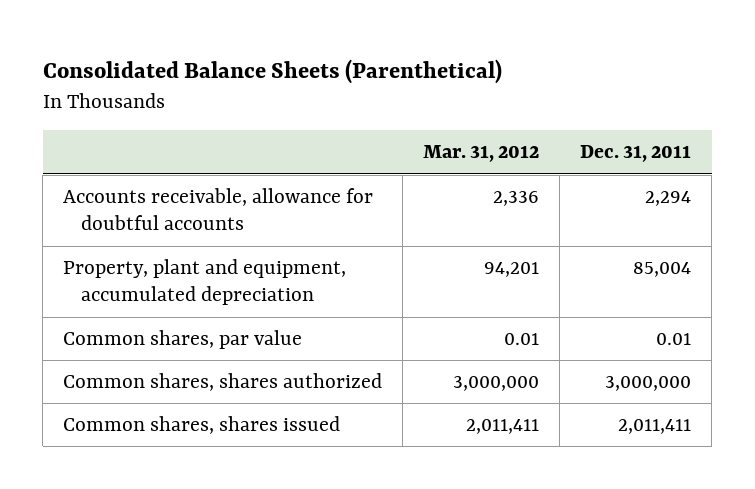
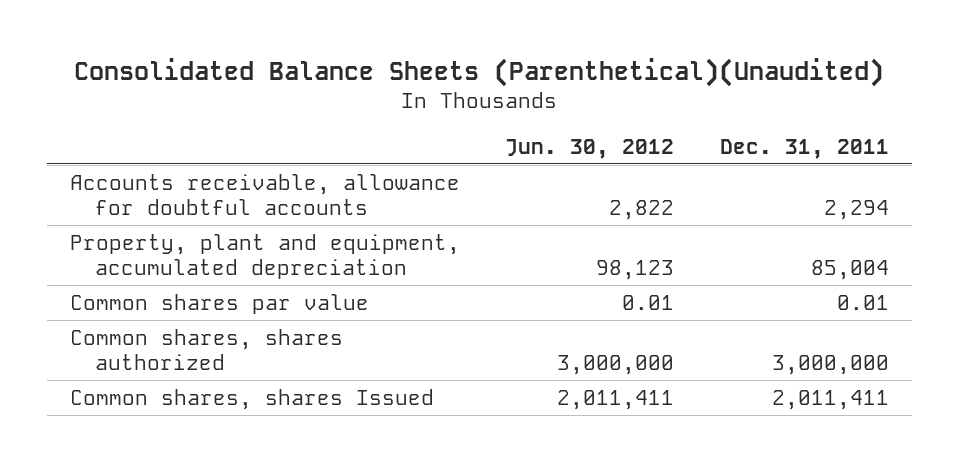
[42,58,502,84] Consolidated Balance Sheets (Parenthetical) -> [74,57,885,87] Consolidated Balance Sheets (Parenthetical)(Unaudited)
[423,145,540,163] Mar. 31, 2012 -> none
none -> [505,138,675,159] Jun. 30, 2012
[63,330,303,350] Common shares, par value -> [69,293,369,314] Common shares par value
[63,416,341,435] Common shares, shares issued -> [69,388,434,410] Common shares, shares Issued

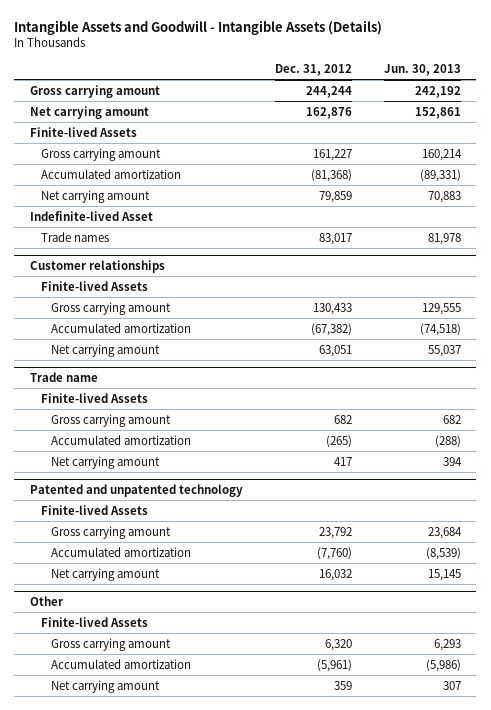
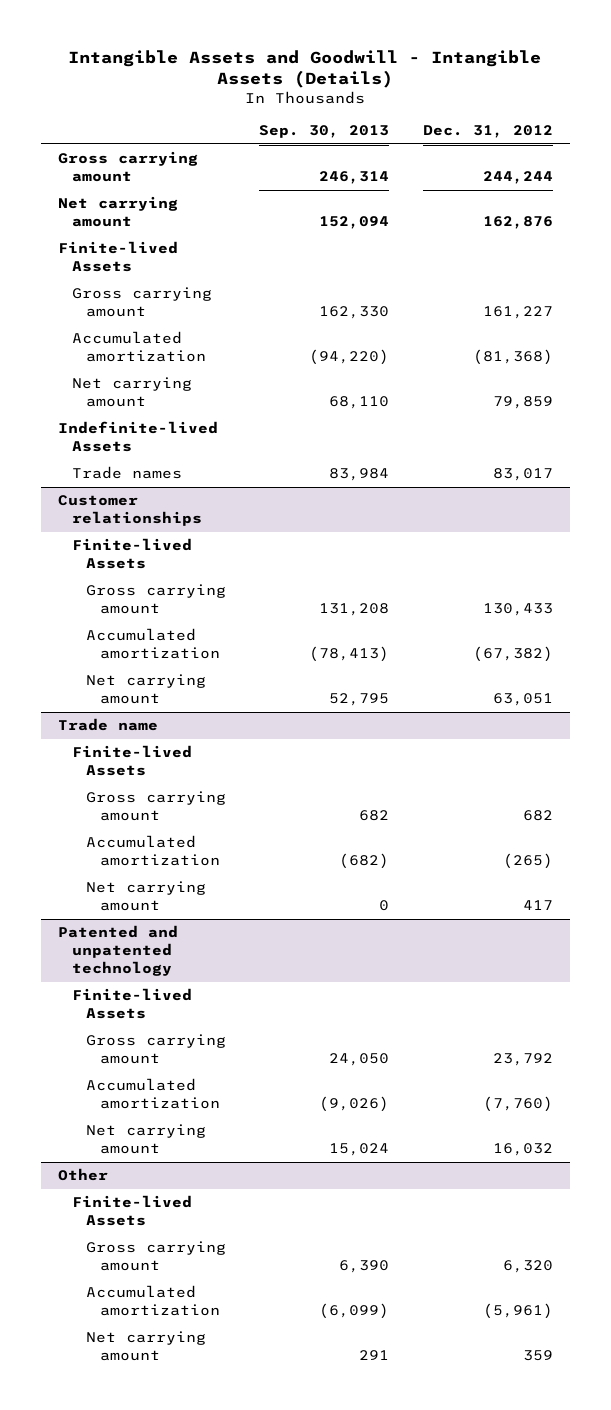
[383,64,461,77] Jun. 30, 2013 -> none
none -> [259,125,390,139] Sep. 30, 2013
[30,210,154,221] Indefinite-lived Asset -> [57,421,218,453] Indefinite-lived Assets

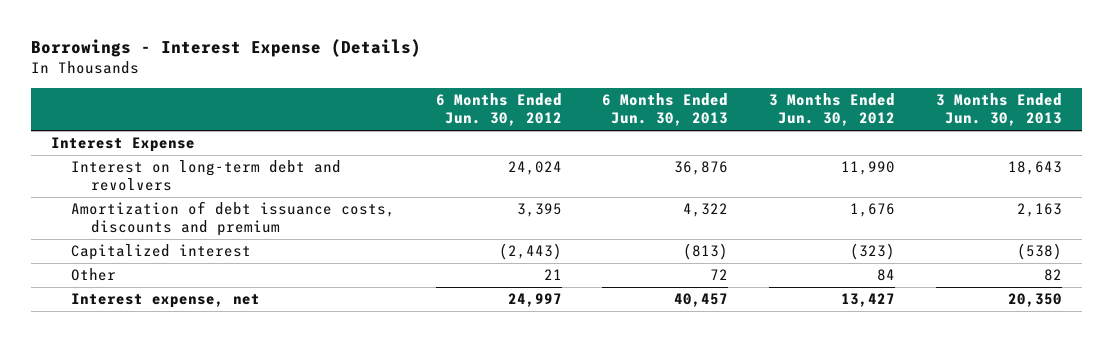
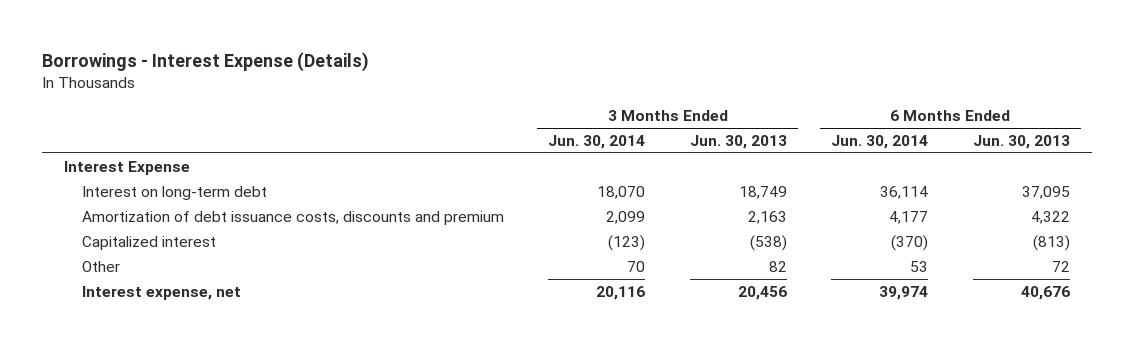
[435,93,562,127] 6 Months Ended Jun. 30, 2012 -> none
[768,93,895,127] 3 Months Ended Jun. 30, 2012 -> none
none -> [548,134,646,149] Jun. 30, 2014
none -> [831,134,929,149] Jun. 30, 2014
[71,160,342,192] Interest on long-term debt and revolvers -> [81,185,267,200] Interest on long-term debt
[674,161,729,176] 36,876 -> [1021,185,1070,199] 37,095
[1007,161,1062,176] 18,643 -> [738,185,787,199] 18,749
[674,293,729,308] 40,457 -> [1020,285,1070,300] 40,676
[1007,293,1062,308] 20,350 -> [737,285,787,300] 20,456

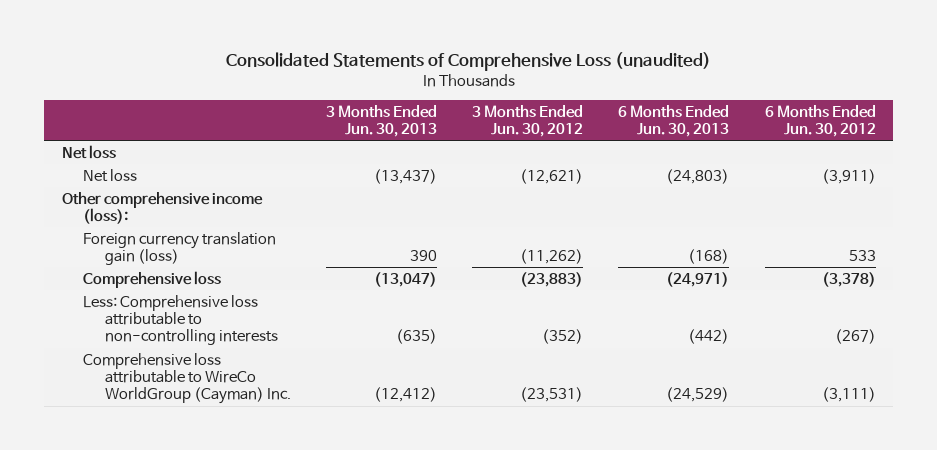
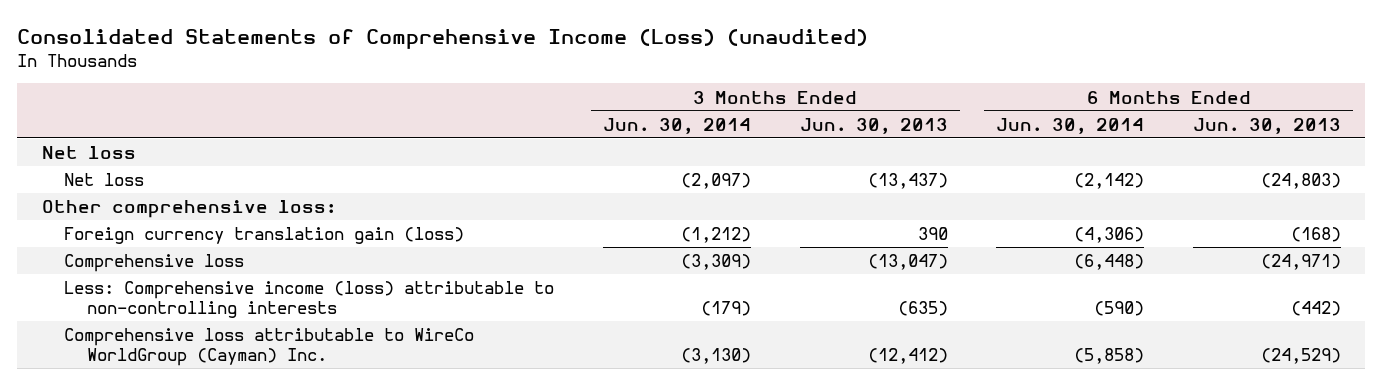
[225,52,711,72] Consolidated Statements of Comprehensive Loss (unaudited) -> [17,28,869,49] Consolidated Statements of Comprehensive Income (Loss) (unaudited)
[472,104,584,138] 3 Months Ended Jun. 30, 2012 -> none
[764,104,876,138] 6 Months Ended Jun. 30, 2012 -> none
none -> [602,117,751,134] Jun. 30, 2014
none -> [996,117,1145,134] Jun. 30, 2014
[61,191,263,224] Other comprehensive income (loss): -> [41,200,336,219] Other comprehensive loss:
[83,294,279,346] Less: Comprehensive loss attributable to non-controlling interests -> [64,281,555,319] Less: Comprehensive income (loss) attributable to non-controlling interests

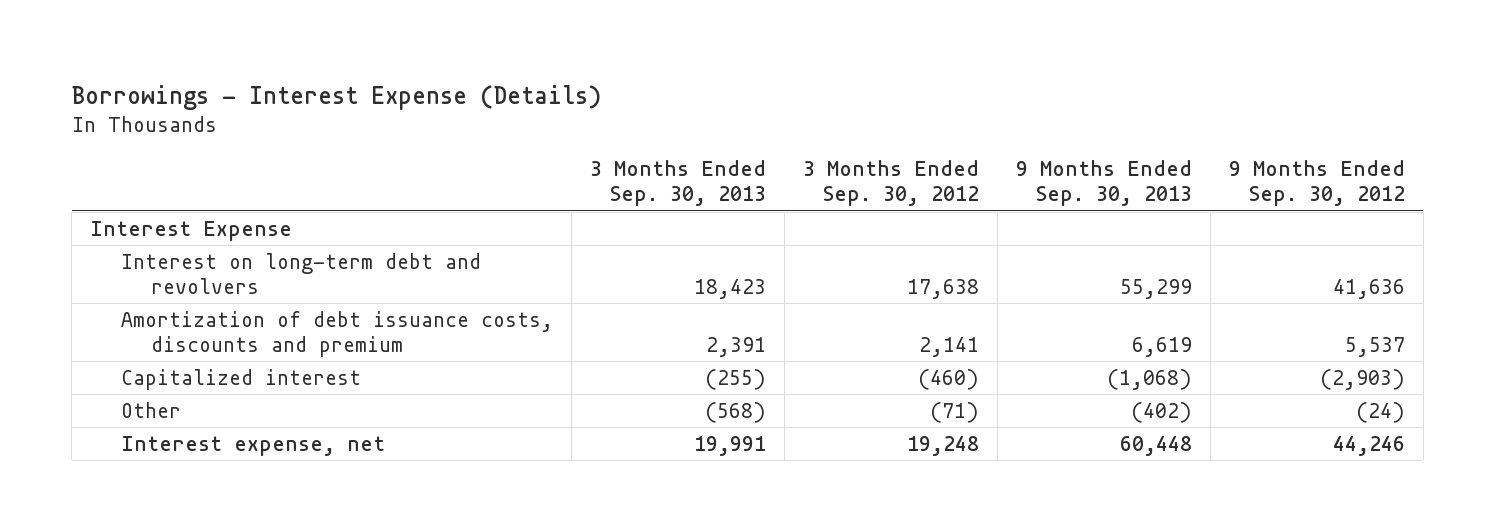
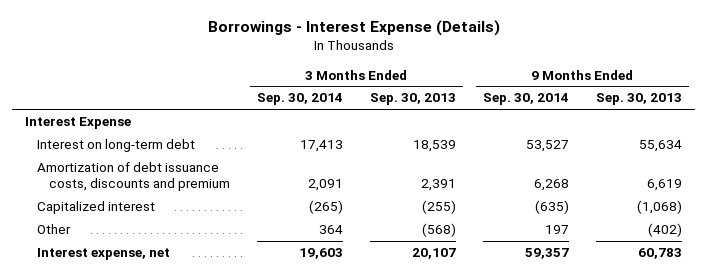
[802,160,979,207] 3 Months Ended Sep. 30, 2012 -> none
[1228,160,1405,207] 9 Months Ended Sep. 30, 2012 -> none
none -> [256,93,343,106] Sep. 30, 2014
none -> [482,93,569,106] Sep. 30, 2014
[120,252,481,294] Interest on long-term debt and revolvers -> [36,139,195,153] Interest on long-term debt
[693,278,766,299] 18,423 -> [412,140,456,153] 18,539
[1119,278,1192,299] 55,299 -> [638,140,682,153] 55,634
[693,435,766,456] 19,991 -> [411,248,456,260] 20,107
[1119,435,1192,456] 60,448 -> [637,248,682,260] 60,783

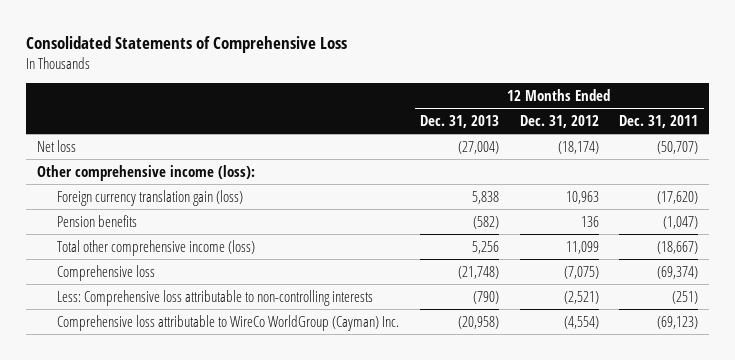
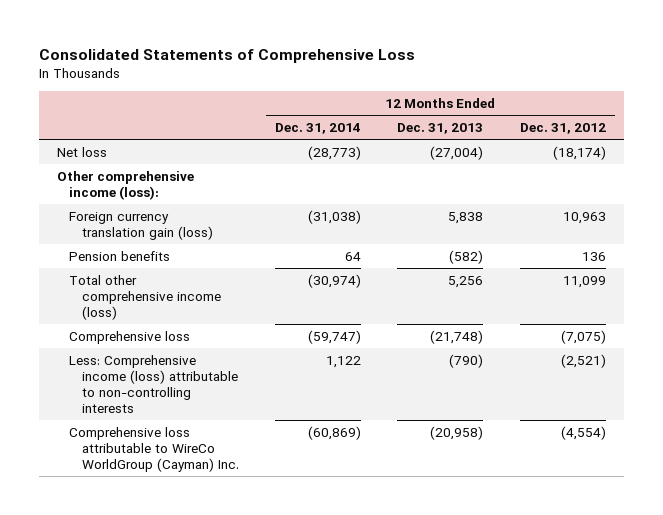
[619,115,699,129] Dec. 31, 2011 -> none
none -> [274,122,361,134] Dec. 31, 2014
[57,289,374,306] Less: Comprehensive loss attributable to non-controlling interests -> [69,354,238,413] Less: Comprehensive income (loss) attributable to non-controlling interests

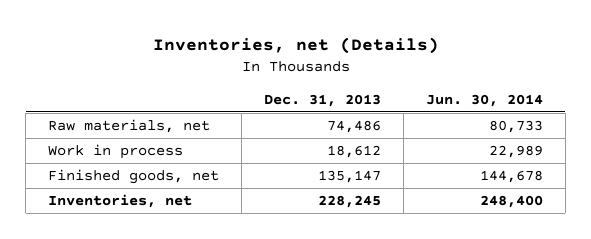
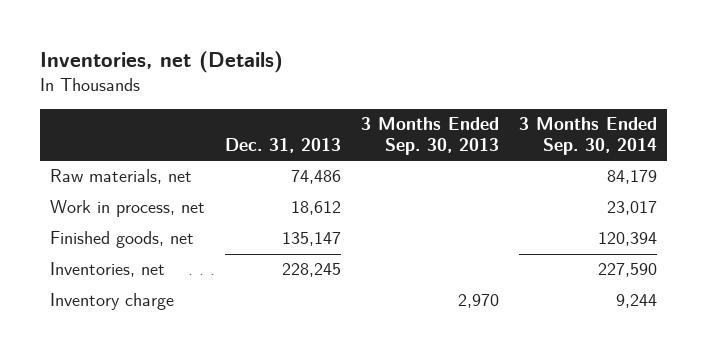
[425,93,543,107] Jun. 30, 2014 -> none
none -> [360,117,499,156] 3 Months Ended Sep. 30, 2013
none -> [518,117,657,156] 3 Months Ended Sep. 30, 2014
[48,144,184,160] Work in process -> [49,200,205,218] Work in process, net
none -> [49,293,174,311] Inventory charge

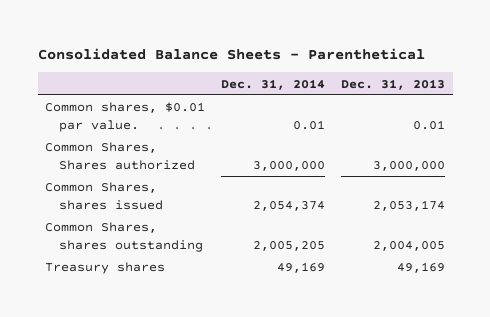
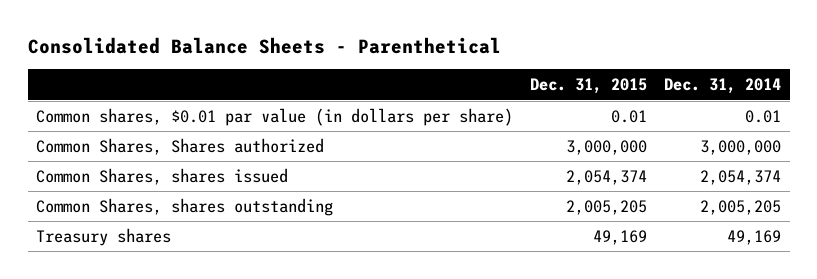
[340,78,445,90] Dec. 31, 2013 -> none
none -> [530,78,648,95] Dec. 31, 2015
[45,102,206,132] Common shares, $0.01 par value. -> [36,107,514,126] Common shares, $0.01 par value (in dollars per share)

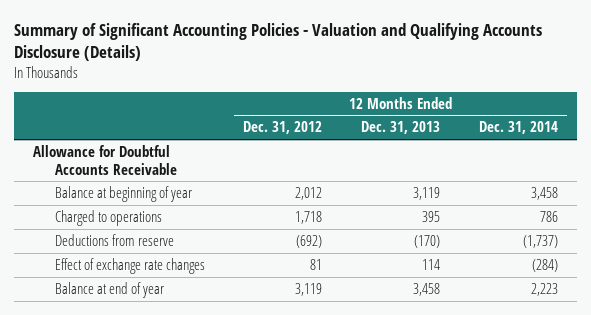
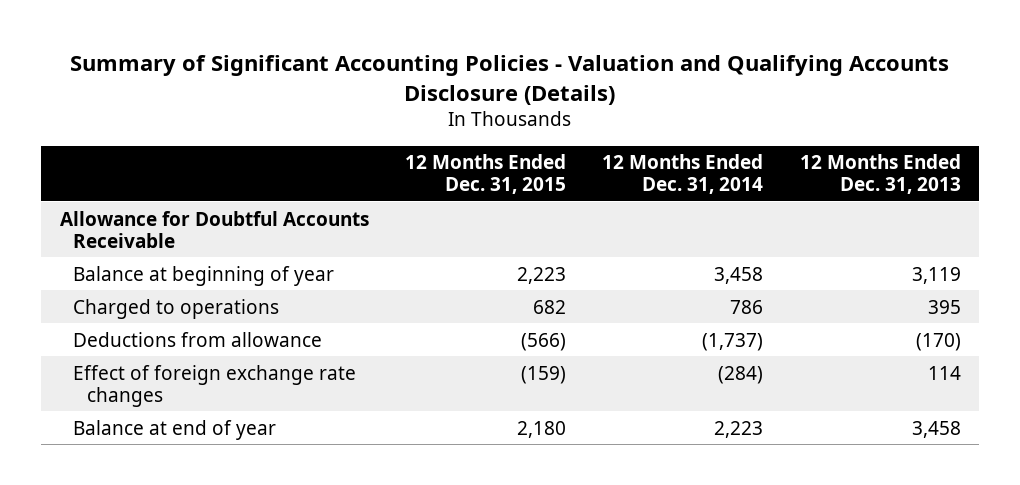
[243,121,323,135] Dec. 31, 2012 -> none
none -> [404,154,566,195] 12 Months Ended Dec. 31, 2015
[54,233,174,246] Deductions from reserve -> [73,331,323,347] Deductions from allowance
[54,257,205,274] Effect of exchange rate changes -> [73,364,357,407] Effect of foreign exchange rate changes

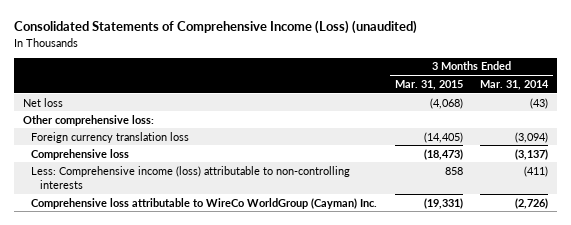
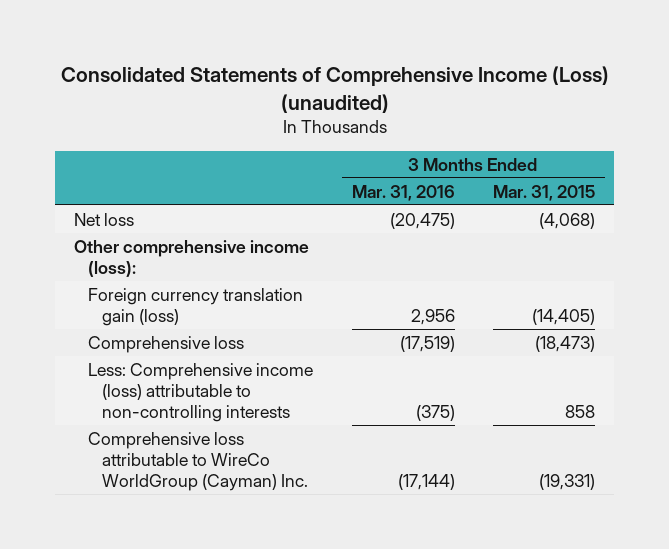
[480,79,550,90] Mar. 31, 2014 -> none
none -> [351,184,455,201] Mar. 31, 2016
[22,114,154,126] Other comprehensive loss: -> [74,239,310,277] Other comprehensive income (loss):
[31,131,190,143] Foreign currency translation loss -> [87,287,303,326] Foreign currency translation gain (loss)

